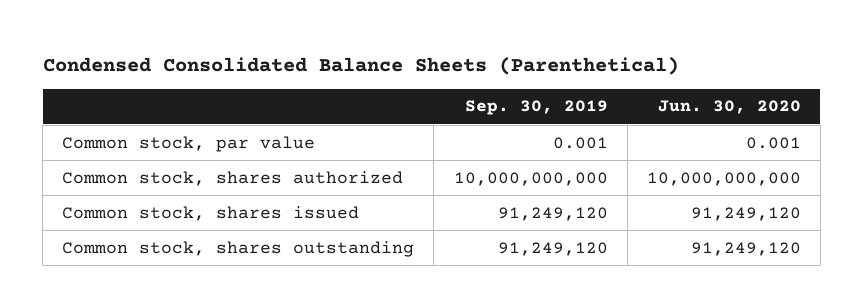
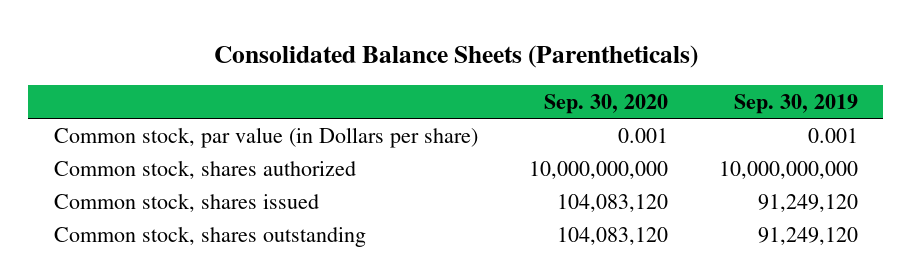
[42,56,679,75] Condensed Consolidated Balance Sheets (Parenthetical) -> [213,44,698,68] Consolidated Balance Sheets (Parentheticals)
[657,100,801,115] Jun. 30, 2020 -> none
none -> [543,94,668,115] Sep. 30, 2020
[62,135,316,152] Common stock, par value -> [53,126,478,148] Common stock, par value (in Dollars per share)

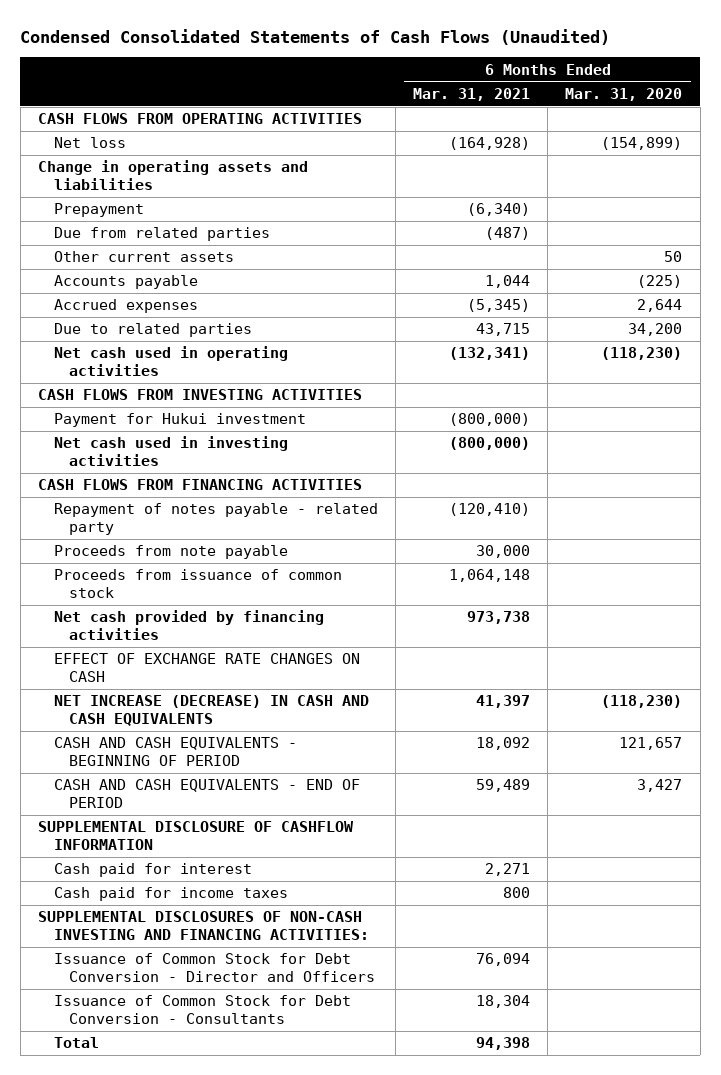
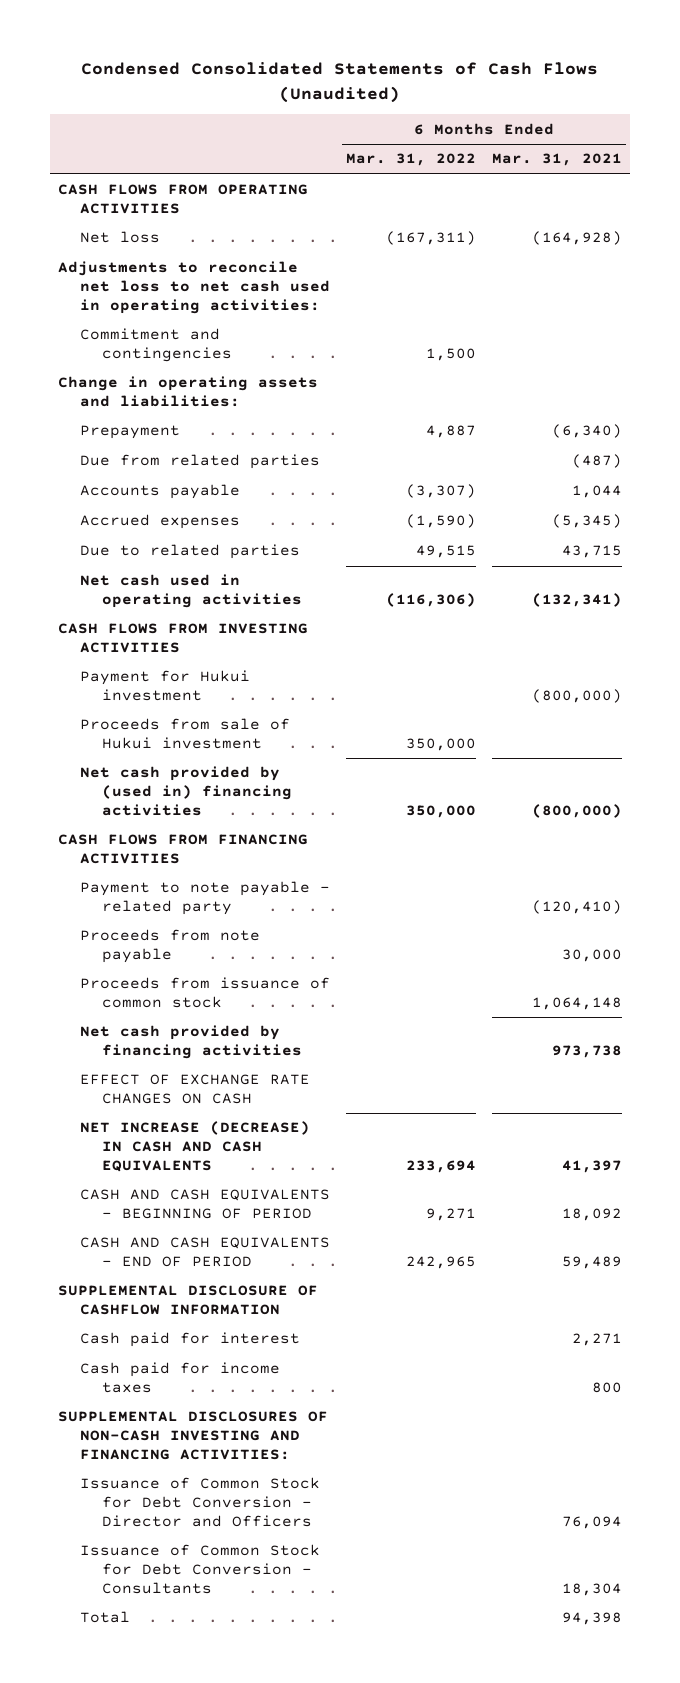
[565,88,683,102] Mar. 31, 2020 -> none
none -> [346,153,477,167] Mar. 31, 2022
none -> [57,261,331,314] Adjustments to reconcile net loss to net cash used in operating activities:
none -> [80,328,233,363] Commitment and contingencies
[38,160,309,190] Change in operating assets and liabilities -> [57,376,318,408] Change in operating assets and liabilities:
[53,251,234,263] Other current assets -> none
none -> [80,718,291,750] Proceeds from sale of Hukui investment
[53,436,288,466] Net cash used in investing activities -> [80,766,293,816] Net cash provided by (used in) financing activities
[53,503,378,535] Repayment of notes payable - related party -> [80,881,331,916] Payment to note payable - related party

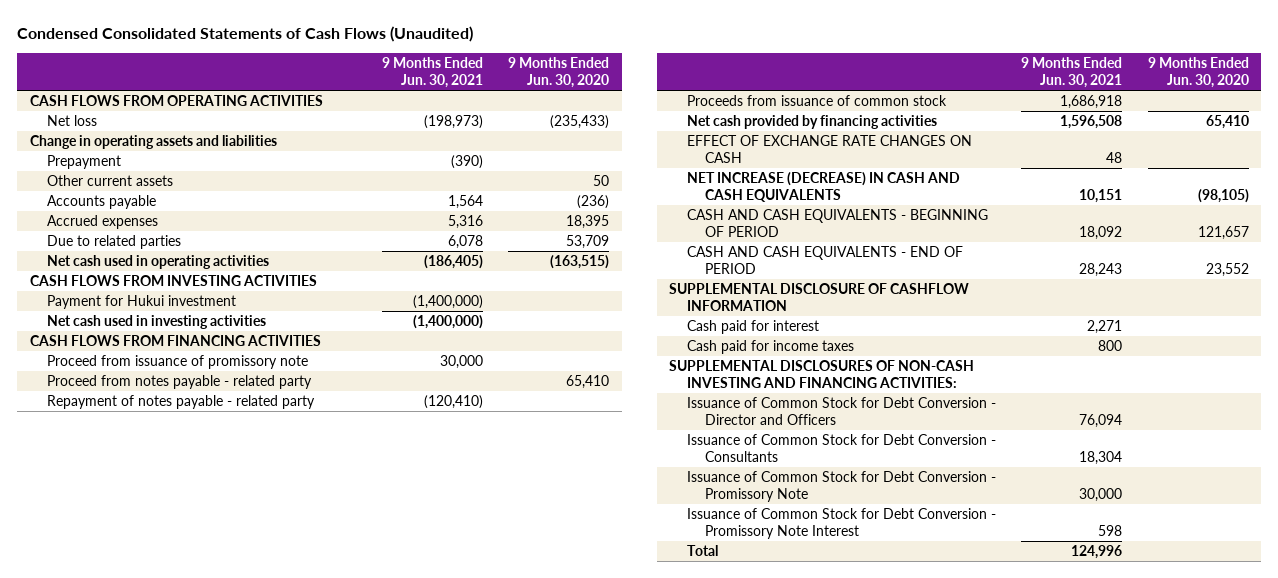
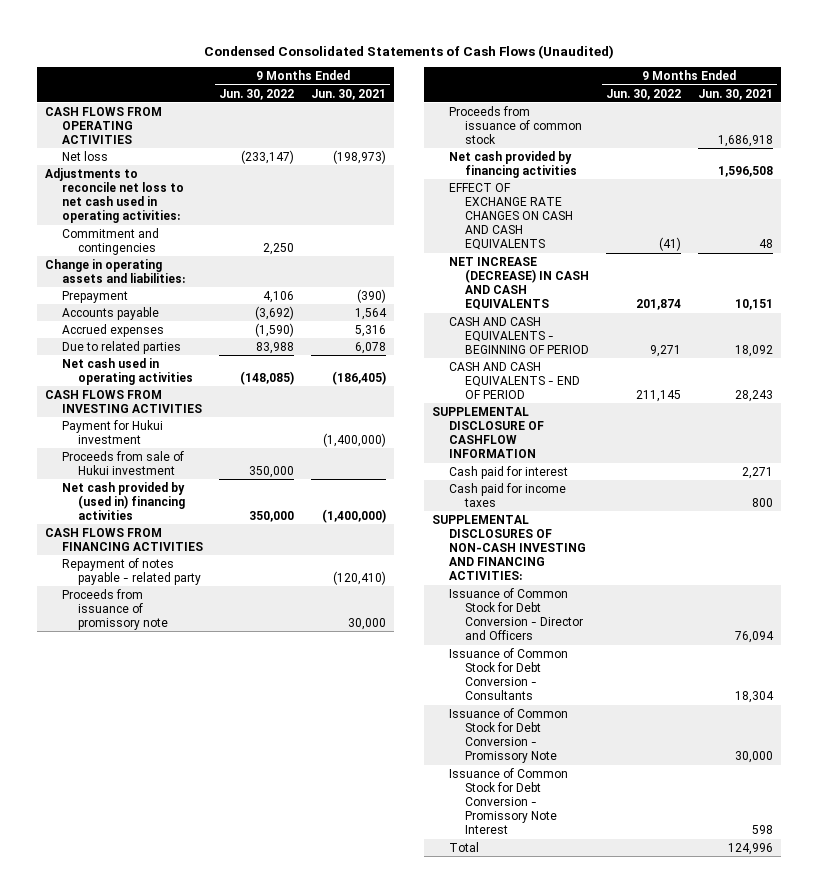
[508,57,610,88] 9 Months Ended Jun. 30, 2020 -> none
none -> [219,88,295,100] Jun. 30, 2022
none -> [45,167,184,224] Adjustments to reconcile net loss to net cash used in operating activities:
none -> [61,227,159,255] Commitment and contingencies
[29,135,277,150] Change in operating assets and liabilities -> [45,258,185,283] Change in operating assets and liabilities:
[47,175,174,187] Other current assets -> none
none -> [61,450,184,475] Proceeds from sale of Hukui investment
[47,315,267,330] Net cash used in investing activities -> [61,481,186,521] Net cash provided by (used in) financing activities
[47,355,309,370] Proceed from issuance of promissory note -> none
[47,375,313,390] Proceed from notes payable - related party -> none
none -> [61,588,169,631] Proceeds from issuance of promissory note
[686,135,972,164] EFFECT OF EXCHANGE RATE CHANGES ON CASH -> [448,182,573,251] EFFECT OF EXCHANGE RATE CHANGES ON CASH AND CASH EQUIVALENTS

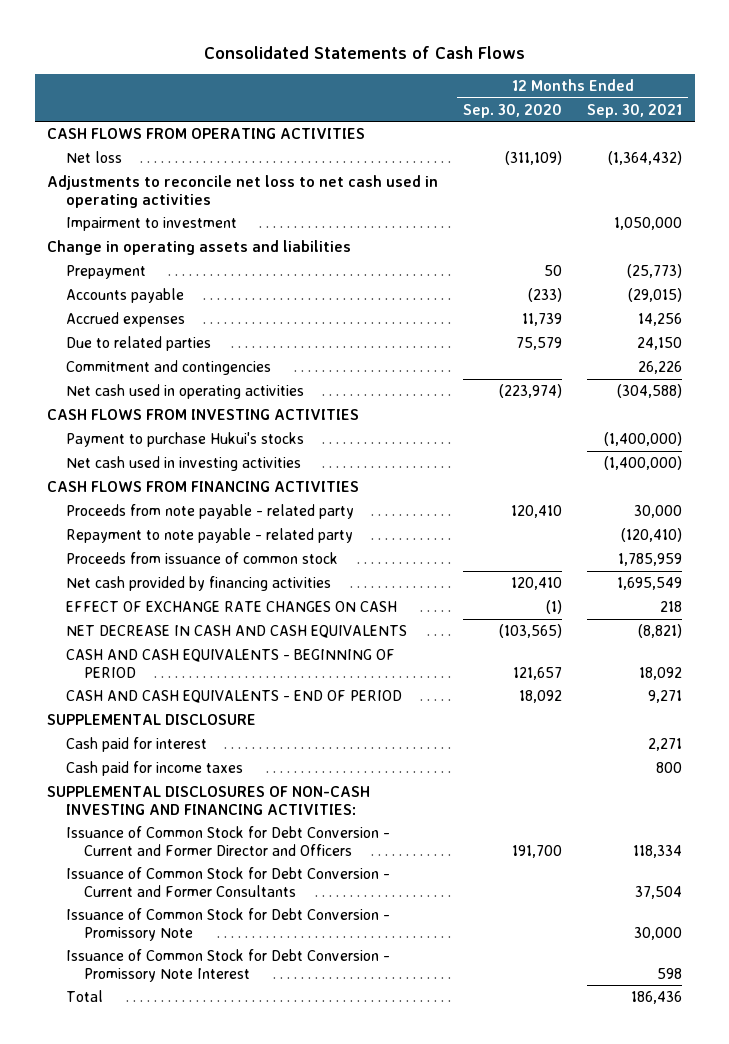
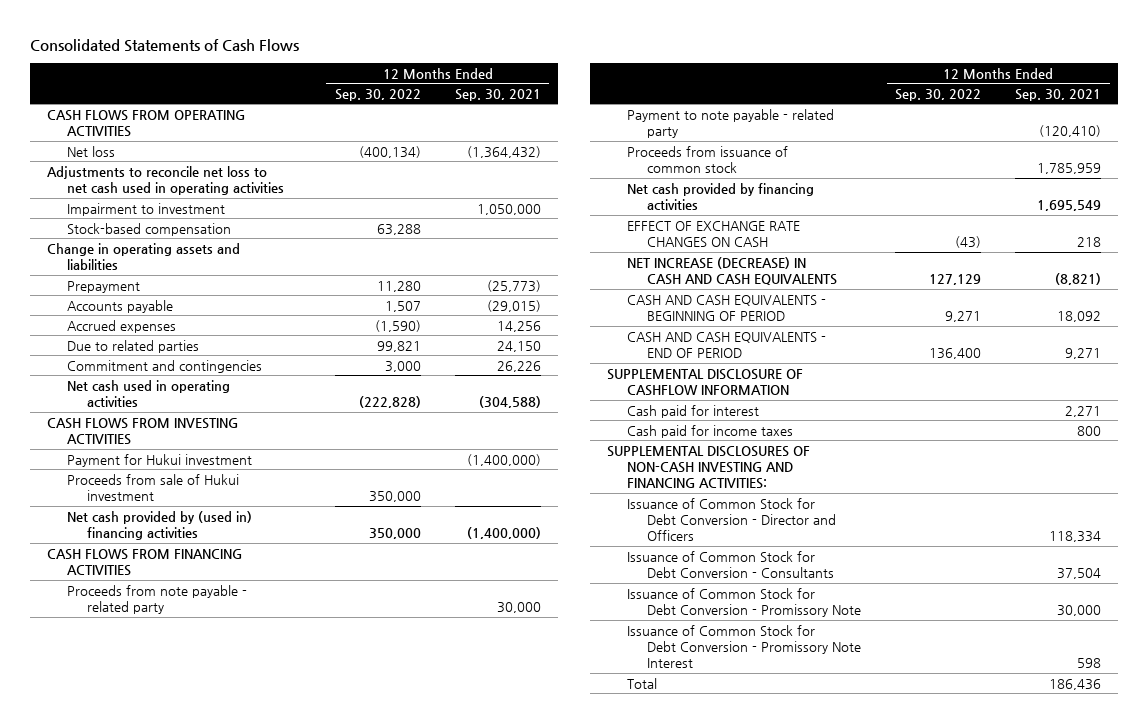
[463,103,563,118] Sep. 30, 2020 -> none
none -> [334,88,421,101] Sep. 30, 2022
none -> [66,222,231,236] Stock-based compensation
[65,431,304,447] Payment to purchase Hukui's stocks -> [66,453,252,467] Payment for Hukui investment
none -> [66,473,239,502] Proceeds from sale of Hukui investment
[65,455,301,471] Net cash used in investing activities -> [66,510,252,541] Net cash provided by (used in) financing activities
[65,527,353,543] Repayment to note payable - related party -> [627,108,835,139] Payment to note payable - related party
[65,624,407,638] NET DECREASE IN CASH AND CASH EQUIVALENTS -> [627,256,838,286] NET INCREASE (DECREASE) IN CASH AND CASH EQUIVALENTS
[47,713,257,725] SUPPLEMENTAL DISCLOSURE -> [607,368,804,397] SUPPLEMENTAL DISCLOSURE OF CASHFLOW INFORMATION
[65,825,390,856] Issuance of Common Stock for Debt Conversion - Current and Former Director and Officers -> [627,497,837,542] Issuance of Common Stock for Debt Conversion - Director and Officers
[65,866,390,897] Issuance of Common Stock for Debt Conversion - Current and Former Consultants -> [627,550,835,579] Issuance of Common Stock for Debt Conversion - Consultants

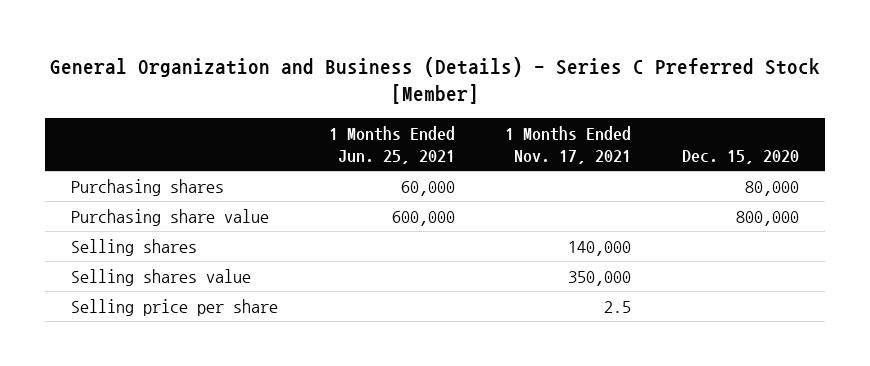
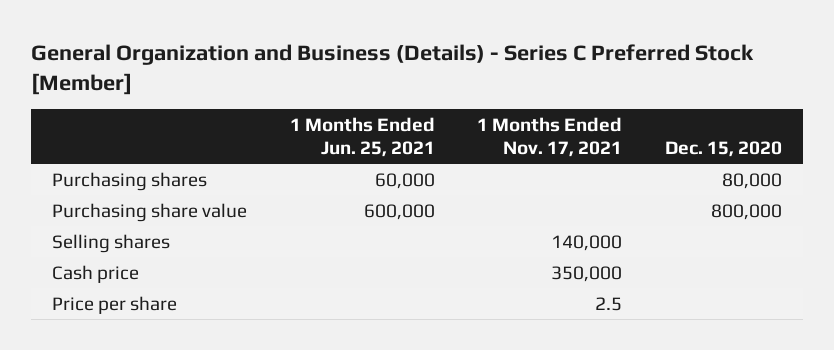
[70,268,251,286] Selling shares value -> [52,264,140,283] Cash price
[70,298,278,316] Selling price per share -> [52,295,178,314] Price per share

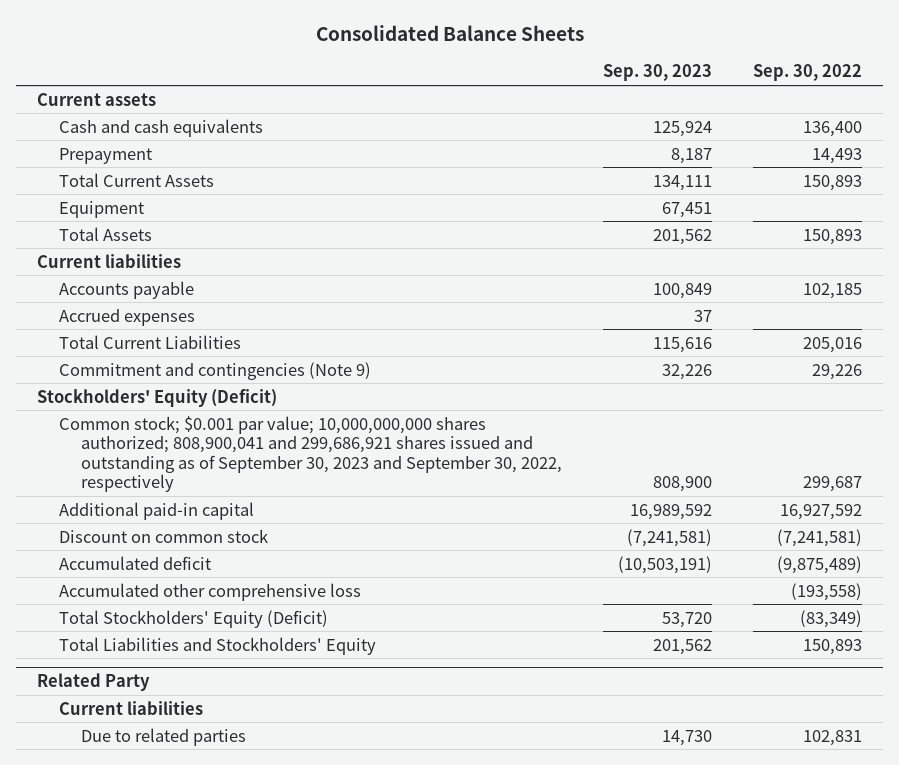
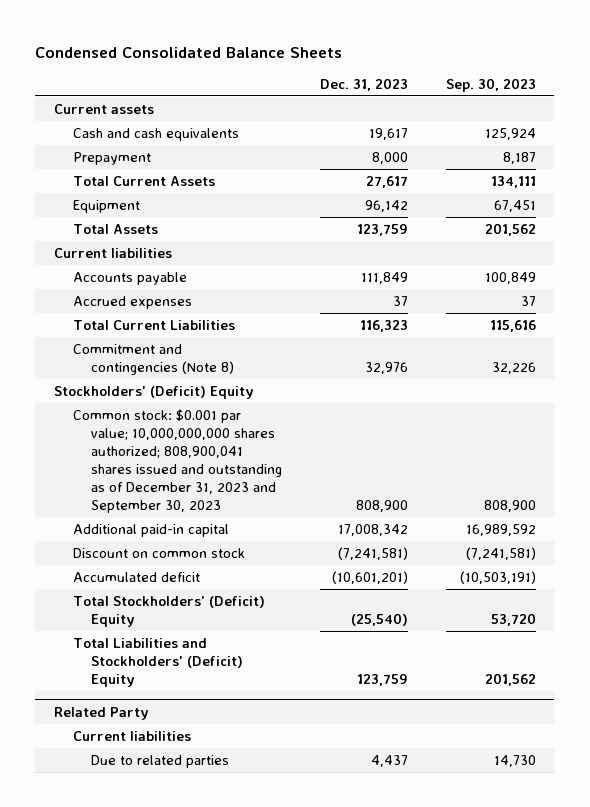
[315,25,584,42] Consolidated Balance Sheets -> [35,46,343,58] Condensed Consolidated Balance Sheets
[753,64,863,82] Sep. 30, 2022 -> none
none -> [319,77,408,91] Dec. 31, 2023
[58,361,371,380] Commitment and contingencies (Note 9) -> [72,343,235,375] Commitment and contingencies (Note 8)
[36,388,277,407] Stockholders' Equity (Deficit) -> [54,385,255,399] Stockholders' (Deficit) Equity
[58,415,563,493] Common stock; $0.001 par value; 10,000,000,000 shares authorized; 808,900,041 and 299,686,921 shares issued and outstanding as of September 30, 2023 and September 30, 2022, respectively -> [72,408,283,513] Common stock: $0.001 par value; 10,000,000,000 shares authorized; 808,900,041 shares issued and outstanding as of December 31, 2023 and September 30, 2023
[58,582,361,601] Accumulated other comprehensive loss -> none
[58,609,328,628] Total Stockholders' Equity (Deficit) -> [72,595,265,627] Total Stockholders' (Deficit) Equity
[58,636,376,655] Total Liabilities and Stockholders' Equity -> [72,637,244,687] Total Liabilities and Stockholders' (Deficit) Equity

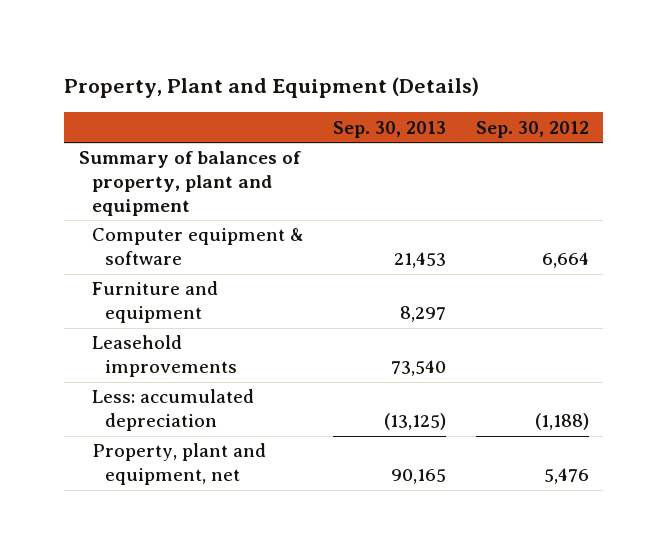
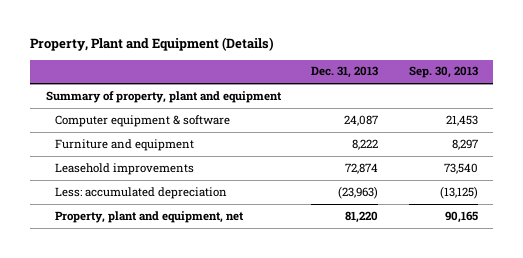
[475,120,589,138] Sep. 30, 2012 -> none
none -> [311,66,379,79] Dec. 31, 2013
[78,151,301,216] Summary of balances of property, plant and equipment -> [45,90,282,103] Summary of property, plant and equipment

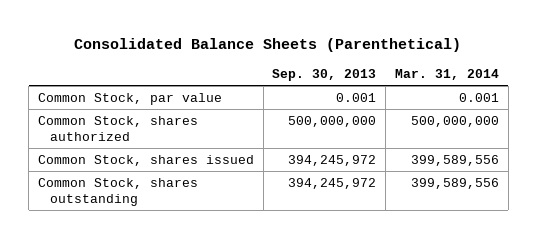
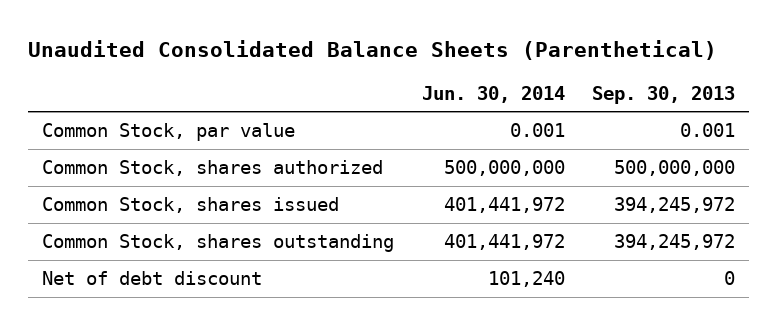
[74,37,462,52] Consolidated Balance Sheets (Parenthetical) -> [28,39,718,60] Unaudited Consolidated Balance Sheets (Parenthetical)
[394,68,499,80] Mar. 31, 2014 -> none
none -> [421,85,565,103] Jun. 30, 2014
none -> [41,270,262,285] Net of debt discount

